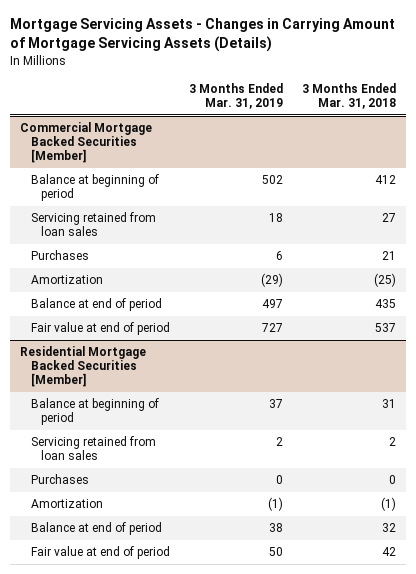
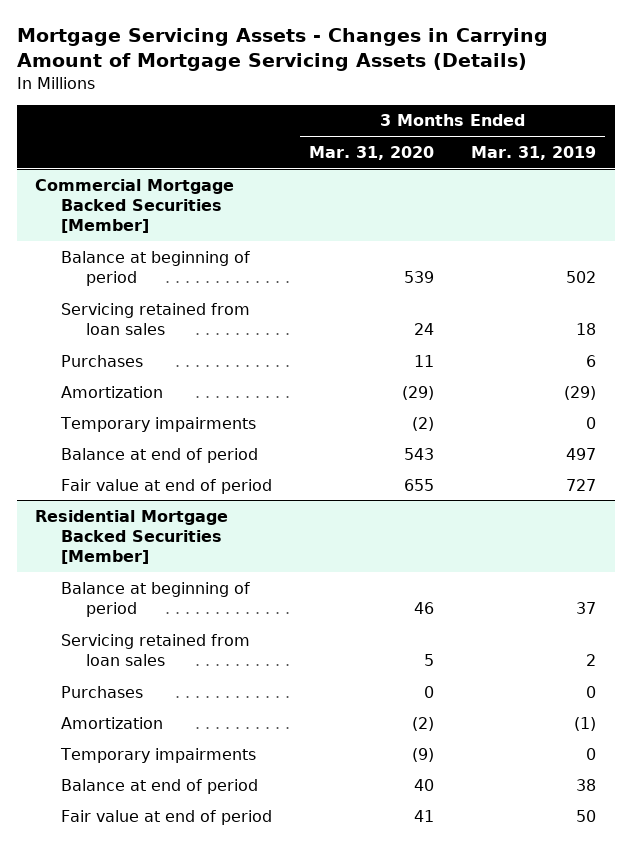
[302,83,397,110] 3 Months Ended Mar. 31, 2018 -> none
none -> [308,145,434,160] Mar. 31, 2020
none -> [59,416,256,432] Temporary impairments
none -> [59,747,256,763] Temporary impairments

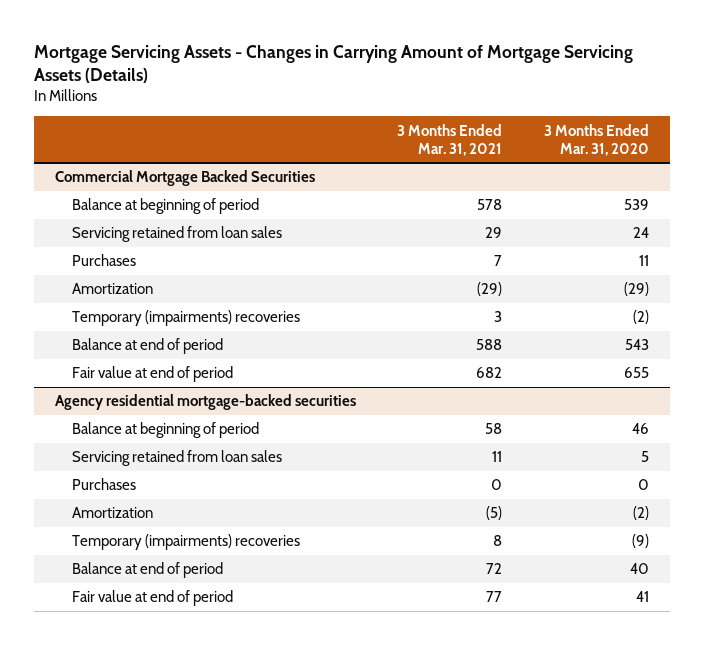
[471,145,597,160] Mar. 31, 2019 -> none
none -> [397,123,503,156] 3 Months Ended Mar. 31, 2021
[35,178,235,234] Commercial Mortgage Backed Securities [Member] -> [55,170,316,187] Commercial Mortgage Backed Securities
[59,416,256,432] Temporary impairments -> [71,310,300,327] Temporary (impairments) recoveries
[35,509,229,565] Residential Mortgage Backed Securities [Member] -> [55,394,357,411] Agency residential mortgage-backed securities
[59,747,256,763] Temporary impairments -> [71,534,300,551] Temporary (impairments) recoveries

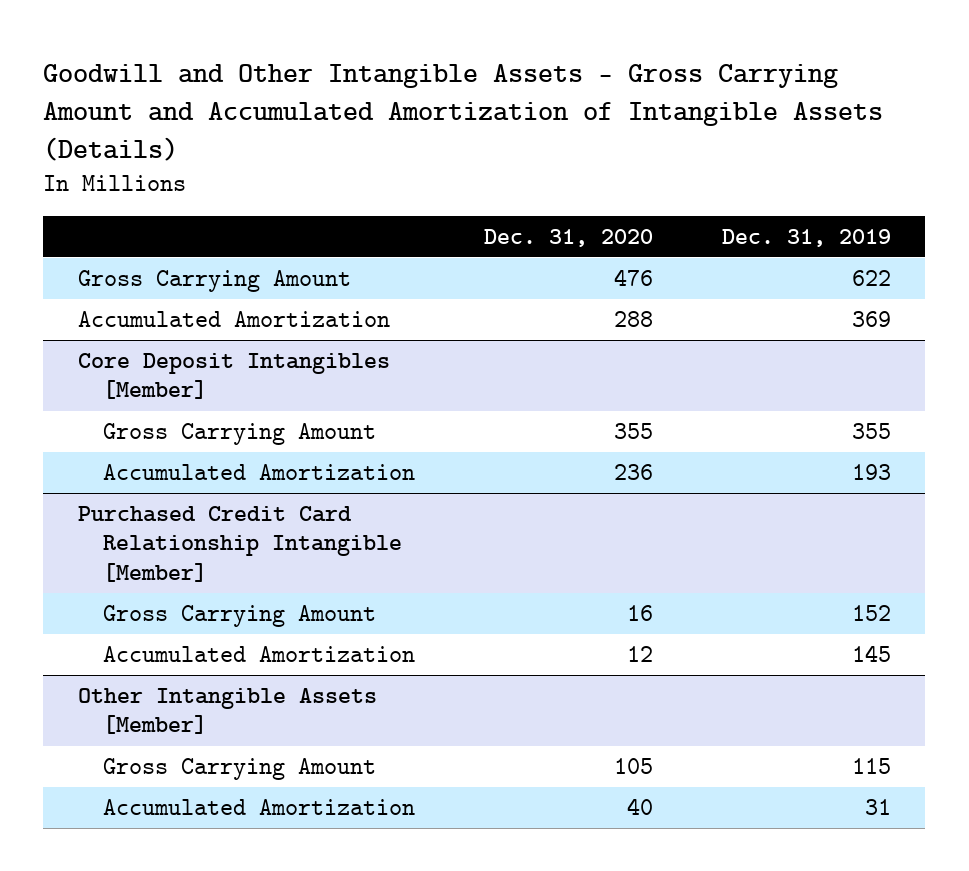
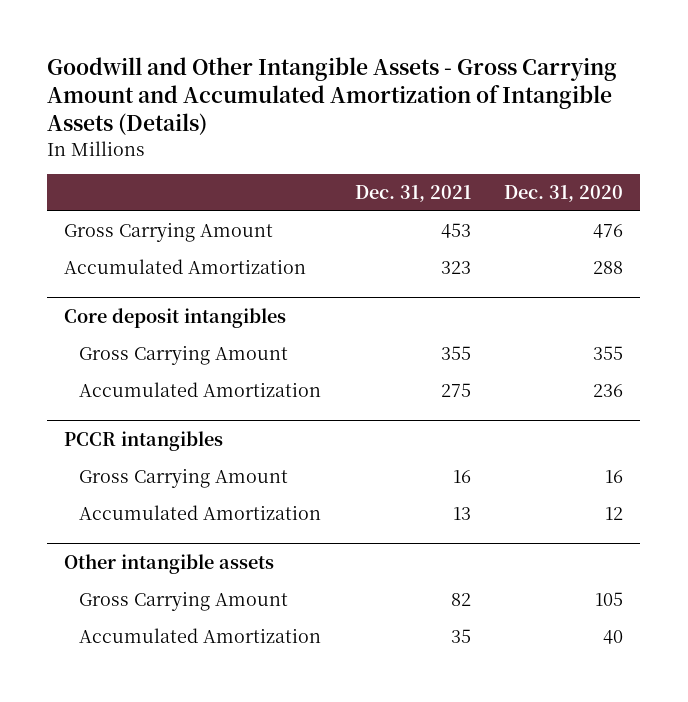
[721,228,891,247] Dec. 31, 2019 -> none
none -> [354,184,471,202] Dec. 31, 2021
[77,353,390,400] Core Deposit Intangibles [Member] -> [64,307,287,328] Core deposit intangibles
[77,506,403,582] Purchased Credit Card Relationship Intangible [Member] -> [64,430,224,451] PCCR intangibles
[77,688,377,735] Other Intangible Assets [Member] -> [64,553,275,574] Other intangible assets

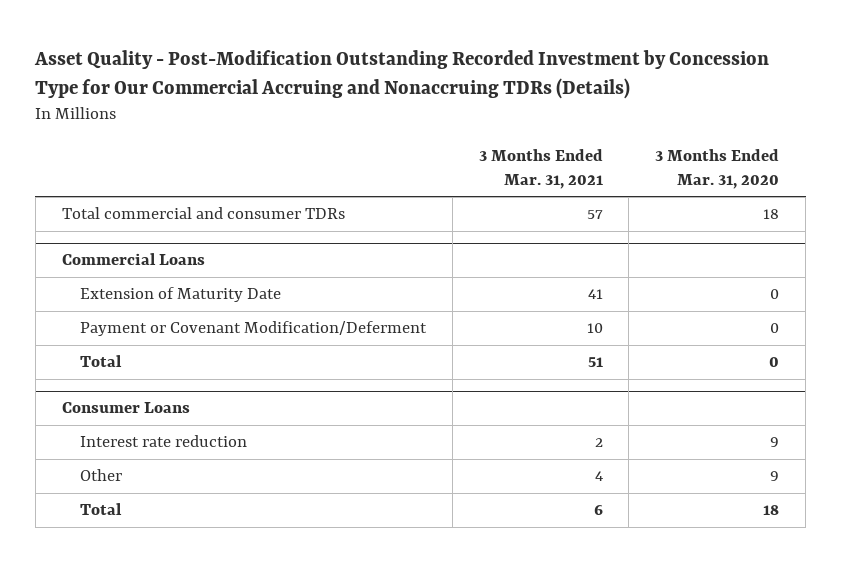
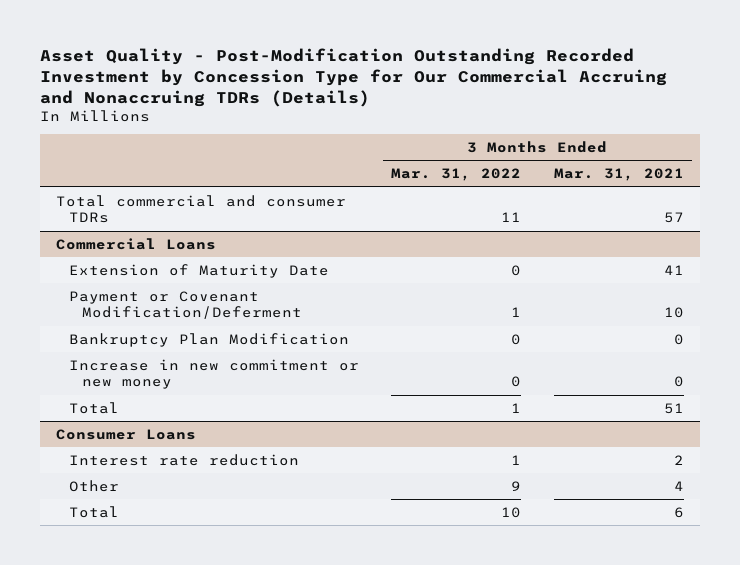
[655,148,780,189] 3 Months Ended Mar. 31, 2020 -> none
none -> [391,168,522,182] Mar. 31, 2022
none -> [69,332,350,347] Bankruptcy Plan Modification
none -> [69,358,360,390] Increase in new commitment or new money

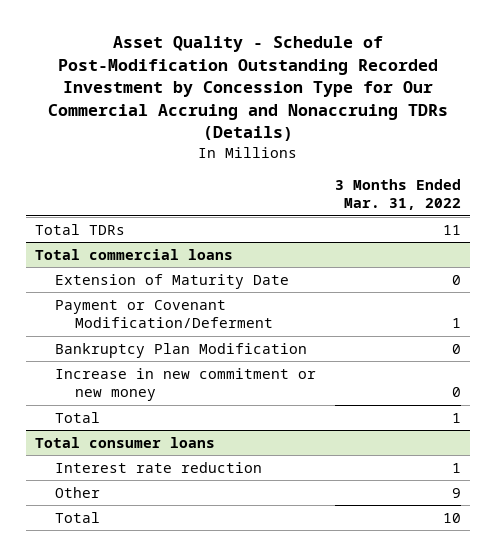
[40,48,668,107] Asset Quality - Post-Modification Outstanding Recorded Investment by Concession Type for Our Commercial Accruing and Nonaccruing TDRs (Details) -> [48,36,449,142] Asset Quality - Schedule of Post-Modification Outstanding Recorded Investment by Concession Type for Our Commercial Accruing and Nonaccruing TDRs (Details)
[553,168,684,182] Mar. 31, 2021 -> none
[56,194,347,224] Total commercial and consumer TDRs -> [35,223,126,235] Total TDRs
[56,237,217,250] Commercial Loans -> [35,248,234,260] Total commercial loans
[56,428,197,440] Consumer Loans -> [35,436,216,448] Total consumer loans

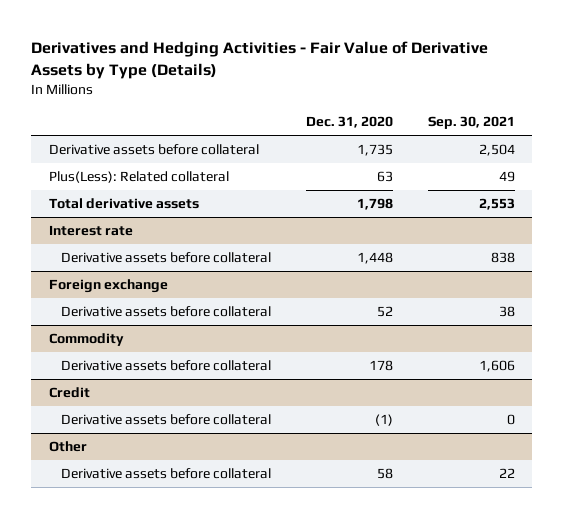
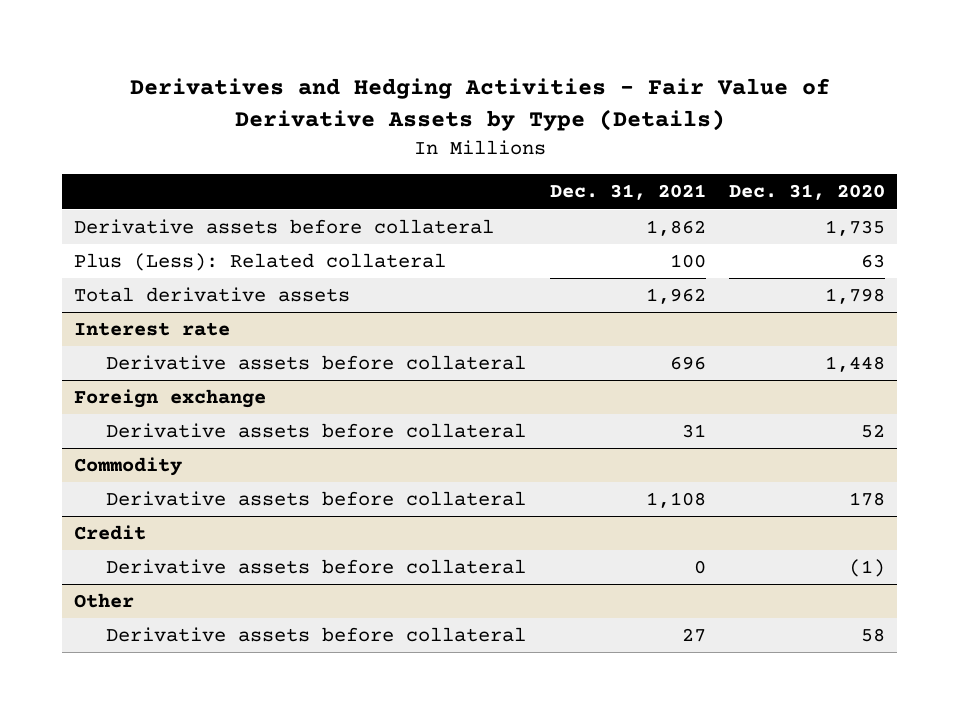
[427,116,515,130] Sep. 30, 2021 -> none
none -> [549,184,706,201] Dec. 31, 2021
[48,171,229,184] Plus(Less): Related collateral -> [74,253,447,272] Plus (Less): Related collateral

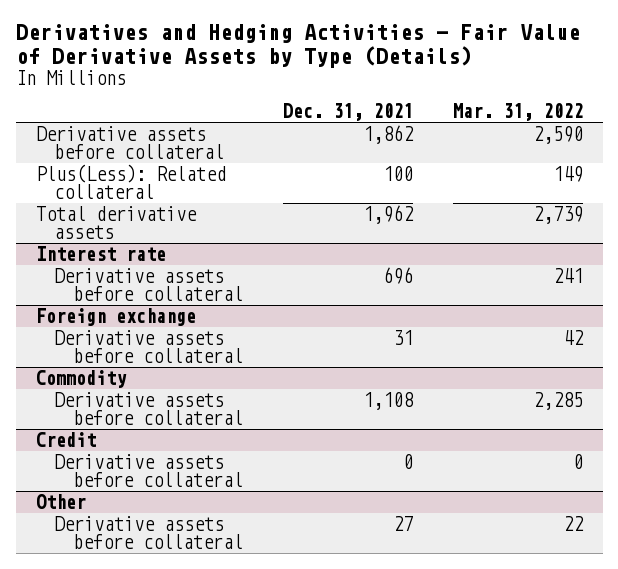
[729,184,886,201] Dec. 31, 2020 -> none
none -> [452,103,583,122] Mar. 31, 2022
[74,253,447,272] Plus (Less): Related collateral -> [35,164,226,200] Plus(Less): Related collateral

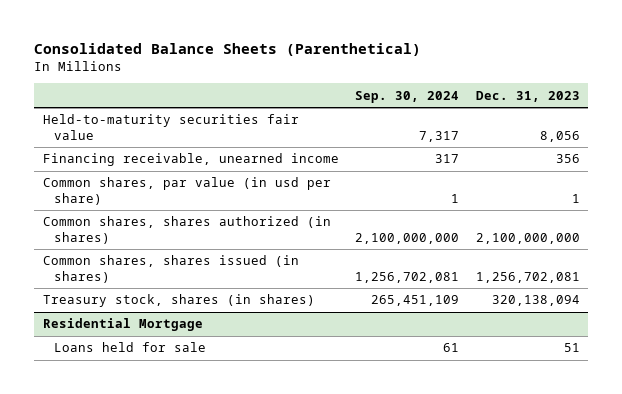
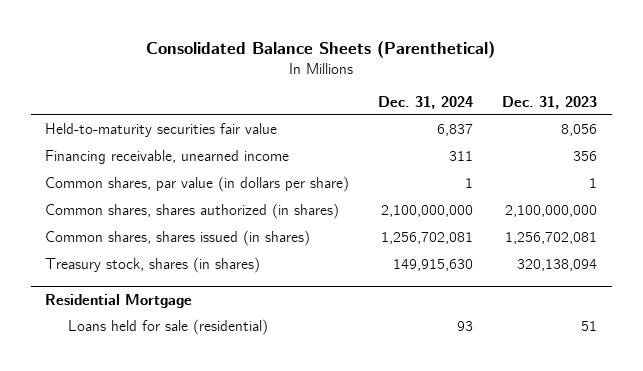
[355,90,460,103] Sep. 30, 2024 -> none
none -> [378,95,474,109] Dec. 31, 2024
[42,177,331,205] Common shares, par value (in usd per share) -> [45,176,350,193] Common shares, par value (in dollars per share)
[53,342,206,353] Loans held for sale -> [67,319,268,336] Loans held for sale (residential)

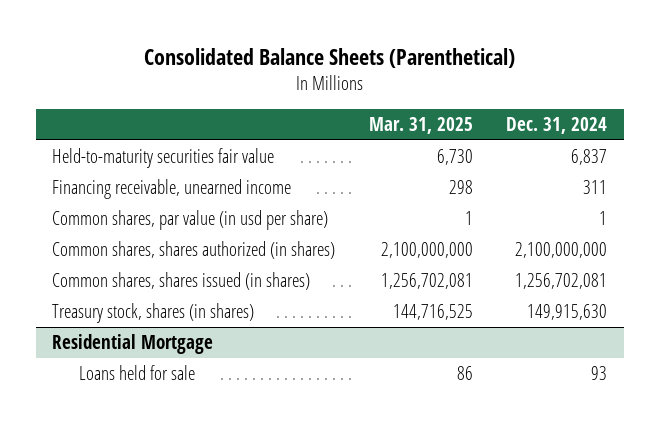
[502,95,598,109] Dec. 31, 2023 -> none
none -> [368,117,473,135] Mar. 31, 2025
[45,176,350,193] Common shares, par value (in dollars per share) -> [52,210,329,231] Common shares, par value (in usd per share)
[67,319,268,336] Loans held for sale (residential) -> [79,365,196,381] Loans held for sale

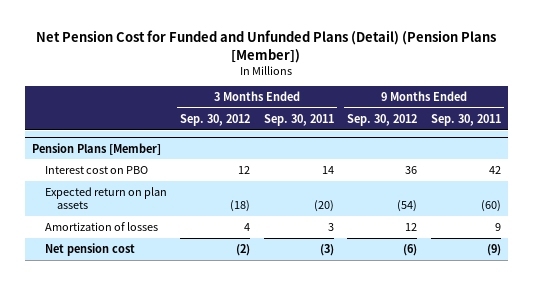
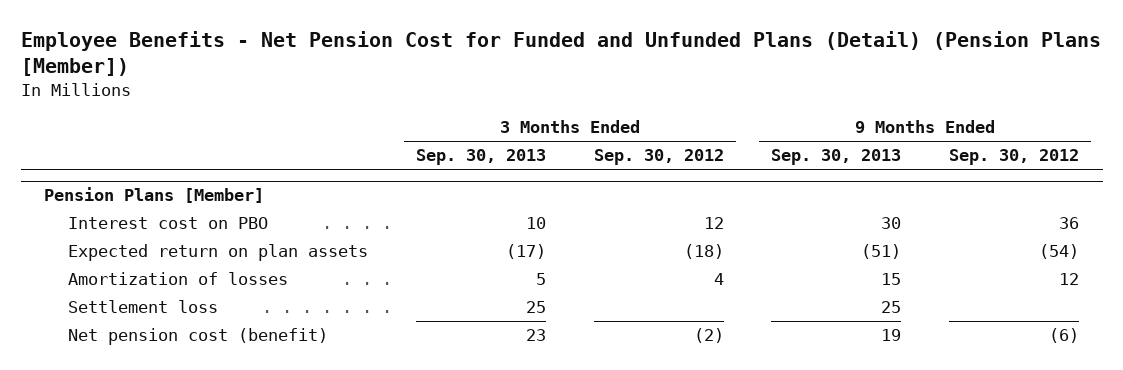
[36,30,497,63] Net Pension Cost for Funded and Unfunded Plans (Detail) (Pension Plans [Member]) -> [20,30,1101,77] Employee Benefits - Net Pension Cost for Funded and Unfunded Plans (Detail) (Pension Plans [Member])
[263,113,334,126] Sep. 30, 2011 -> none
[430,113,501,126] Sep. 30, 2011 -> none
none -> [416,149,547,166] Sep. 30, 2013
none -> [771,149,902,166] Sep. 30, 2013
none -> [68,300,219,314] Settlement loss
[44,243,135,257] Net pension cost -> [68,328,329,346] Net pension cost (benefit)

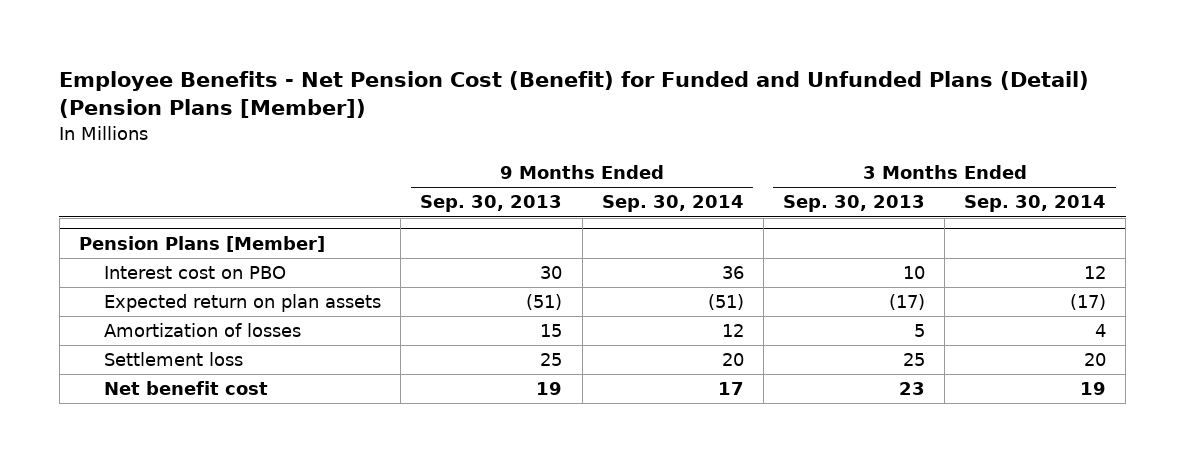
[20,30,1101,77] Employee Benefits - Net Pension Cost for Funded and Unfunded Plans (Detail) (Pension Plans [Member]) -> [59,71,1090,119] Employee Benefits - Net Pension Cost (Benefit) for Funded and Unfunded Plans (Detail) (Pension Plans [Member])
[593,149,724,166] Sep. 30, 2012 -> none
[948,149,1079,166] Sep. 30, 2012 -> none
none -> [601,195,744,213] Sep. 30, 2014
none -> [964,195,1107,213] Sep. 30, 2014
[68,328,329,346] Net pension cost (benefit) -> [104,381,269,396] Net benefit cost

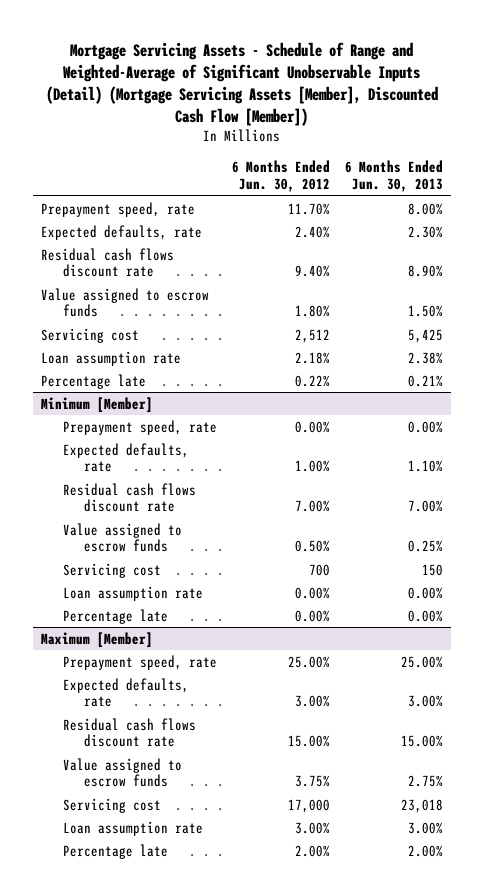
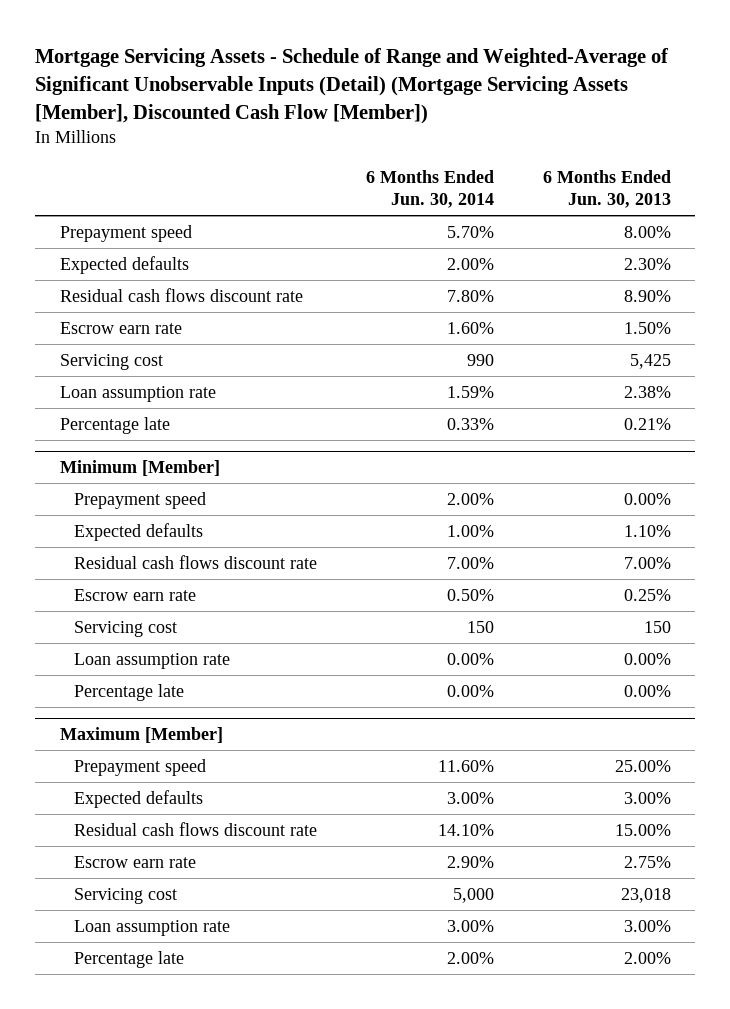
[231,160,330,193] 6 Months Ended Jun. 30, 2012 -> none
none -> [365,169,494,208] 6 Months Ended Jun. 30, 2014
[40,201,195,217] Prepayment speed, rate -> [59,224,192,242] Prepayment speed
[40,224,202,240] Expected defaults, rate -> [59,255,189,274] Expected defaults
[40,287,209,318] Value assigned to escrow funds -> [59,321,182,334] Escrow earn rate
[62,419,217,435] Prepayment speed, rate -> [73,491,206,509] Prepayment speed
[62,442,189,473] Expected defaults, rate -> [73,522,203,541] Expected defaults
[62,522,182,553] Value assigned to escrow funds -> [73,588,196,601] Escrow earn rate
[62,654,217,670] Prepayment speed, rate -> [73,758,206,776] Prepayment speed
[62,677,189,708] Expected defaults, rate -> [73,789,203,808] Expected defaults
[62,757,182,788] Value assigned to escrow funds -> [73,855,196,868] Escrow earn rate

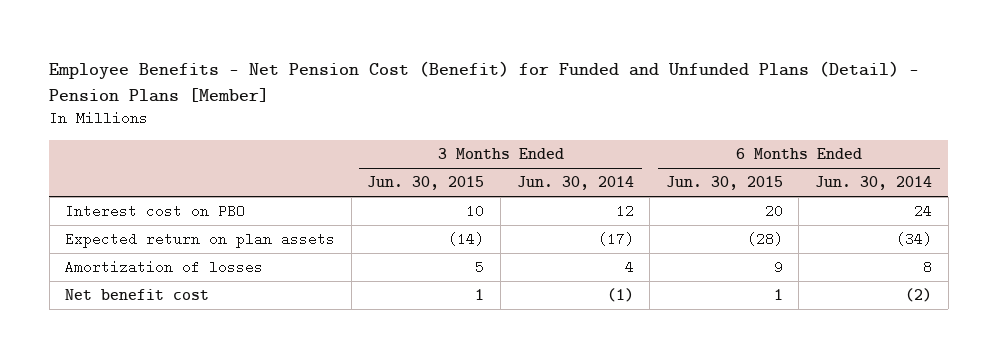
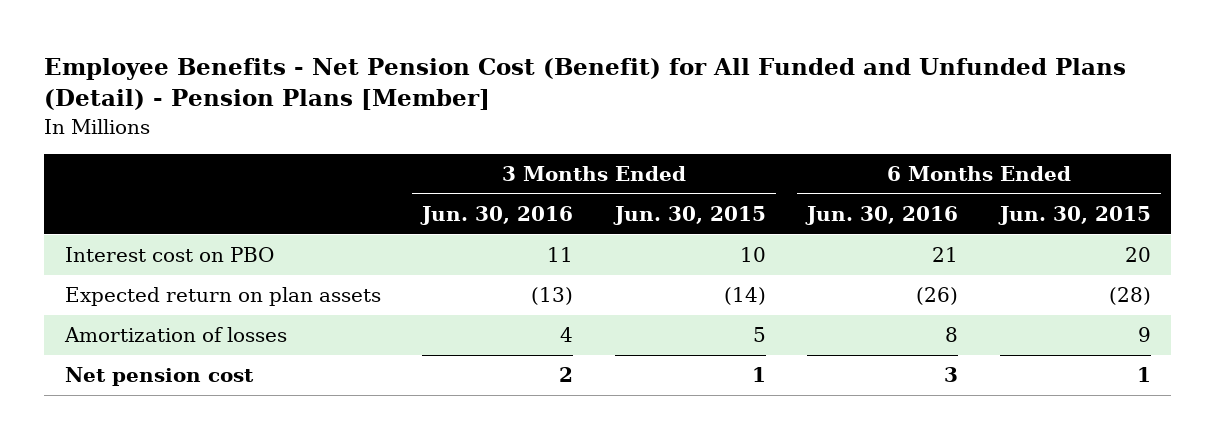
[49,60,920,102] Employee Benefits - Net Pension Cost (Benefit) for Funded and Unfunded Plans (Detail) - Pension Plans [Member] -> [43,58,1126,111] Employee Benefits - Net Pension Cost (Benefit) for All Funded and Unfunded Plans (Detail) - Pension Plans [Member]
[516,176,634,191] Jun. 30, 2014 -> none
[815,176,933,191] Jun. 30, 2014 -> none
none -> [420,206,574,226] Jun. 30, 2016
none -> [805,206,959,226] Jun. 30, 2016
[65,289,210,301] Net benefit cost -> [64,367,254,387] Net pension cost

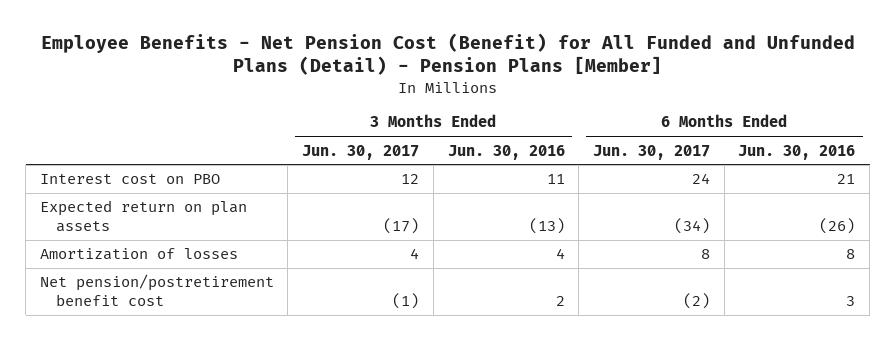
[612,206,766,226] Jun. 30, 2015 -> none
[997,206,1151,226] Jun. 30, 2015 -> none
none -> [302,144,420,160] Jun. 30, 2017
none -> [593,144,711,160] Jun. 30, 2017
[64,367,254,387] Net pension cost -> [39,274,274,307] Net pension/postretirement benefit cost

